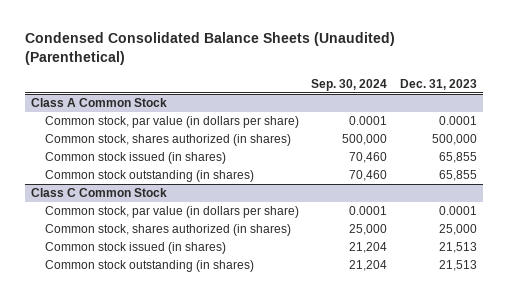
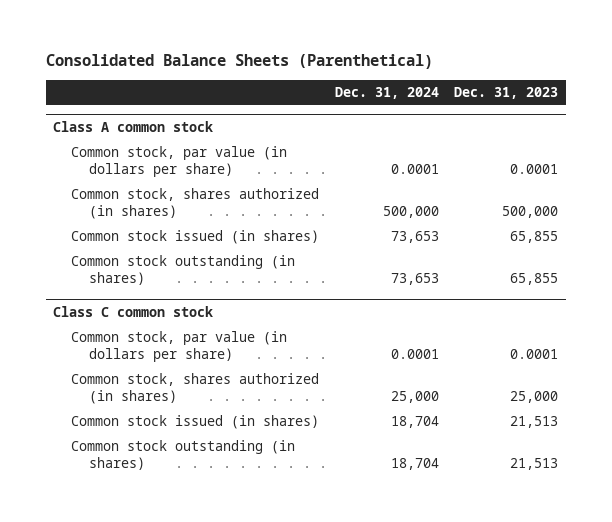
[24,32,395,66] Condensed Consolidated Balance Sheets (Unaudited) (Parenthetical) -> [45,54,433,70] Consolidated Balance Sheets (Parenthetical)
[311,78,388,91] Sep. 30, 2024 -> none
none -> [334,87,439,100] Dec. 31, 2024
[31,98,168,108] Class A Common Stock -> [53,120,214,132] Class A common stock
[31,188,168,198] Class C Common Stock -> [53,305,214,317] Class C common stock

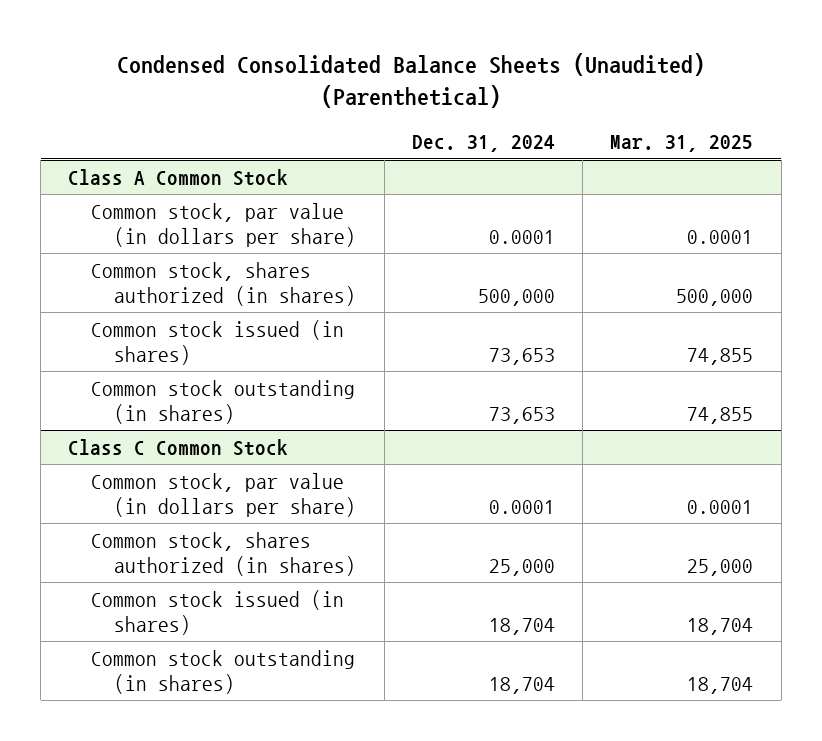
[45,54,433,70] Consolidated Balance Sheets (Parenthetical) -> [116,53,705,109] Condensed Consolidated Balance Sheets (Unaudited) (Parenthetical)
[454,87,559,100] Dec. 31, 2023 -> none
none -> [610,135,754,153] Mar. 31, 2025
[53,120,214,132] Class A common stock -> [68,168,289,186] Class A Common Stock
[53,305,214,317] Class C common stock -> [68,438,289,456] Class C Common Stock

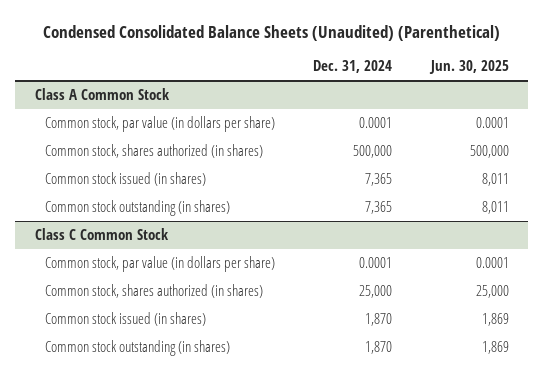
[610,135,754,153] Mar. 31, 2025 -> none
none -> [428,60,509,75] Jun. 30, 2025
[488,347,555,365] 73,653 -> [365,173,393,187] 7,365
[488,406,555,424] 73,653 -> [365,201,393,215] 7,365
[488,617,555,635] 18,704 -> [365,313,393,327] 1,870
[488,676,555,694] 18,704 -> [365,341,393,355] 1,870

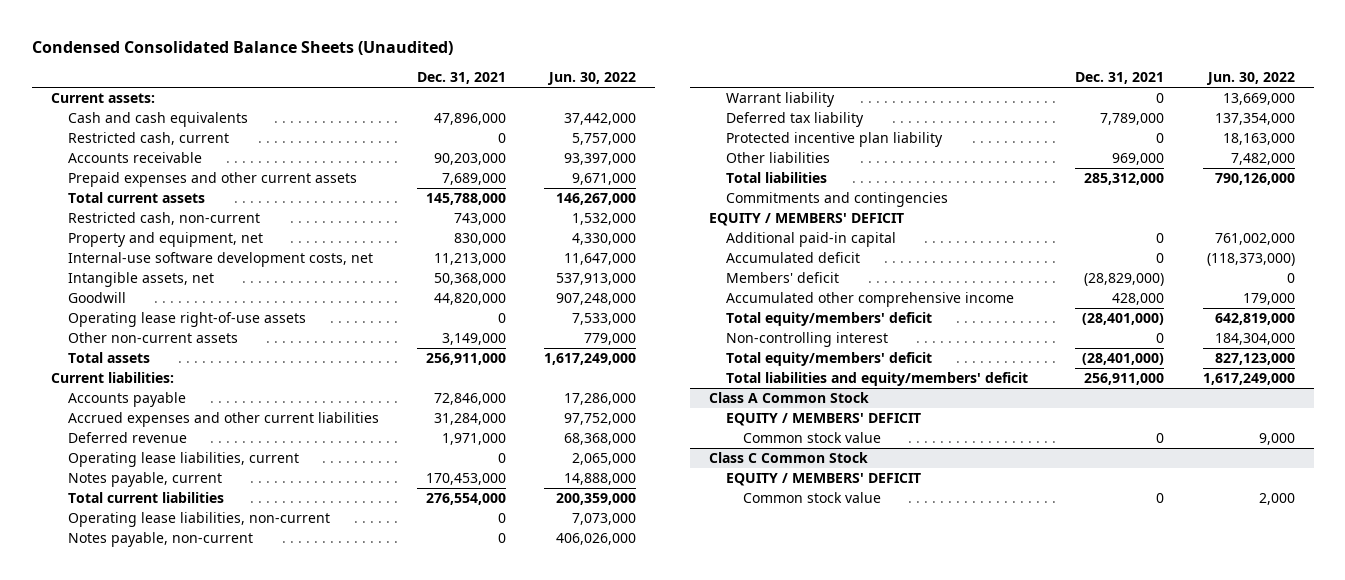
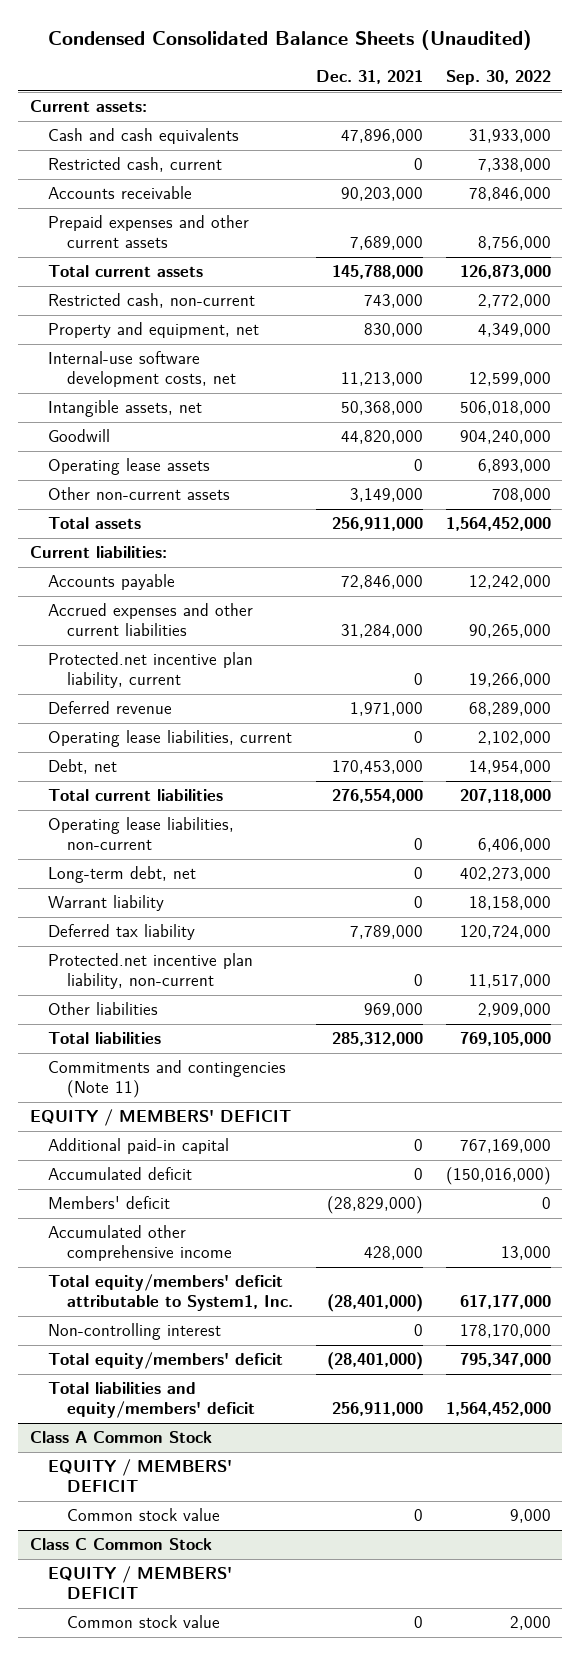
[547,71,637,85] Jun. 30, 2022 -> none
none -> [445,70,551,86] Sep. 30, 2022
[67,312,306,328] Operating lease right-of-use assets -> [48,458,211,476] Operating lease assets
none -> [48,652,254,689] Protected.net incentive plan liability, current
[67,472,222,488] Notes payable, current -> [48,759,118,775] Debt, net
[67,532,253,548] Notes payable, non-current -> none
none -> [48,866,197,884] Long-term debt, net
[726,132,944,148] Protected incentive plan liability -> [48,953,254,990] Protected.net incentive plan liability, non-current
[726,192,949,208] Commitments and contingencies -> [48,1060,287,1099] Commitments and contingencies (Note 11)
[726,312,933,327] Total equity/members' deficit -> [48,1274,293,1312] Total equity/members' deficit attributable to System1, Inc.

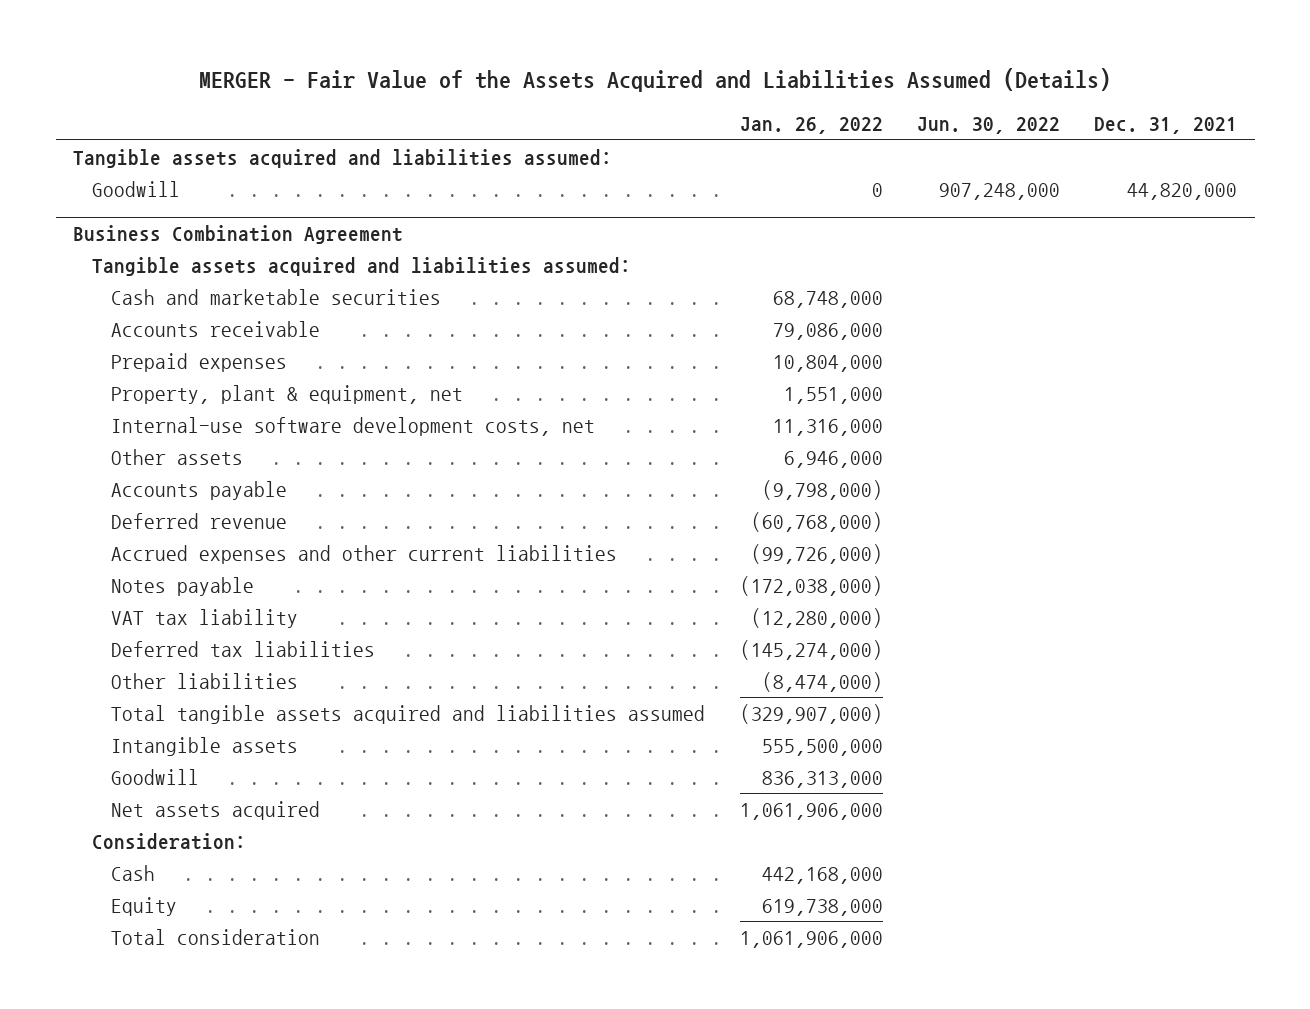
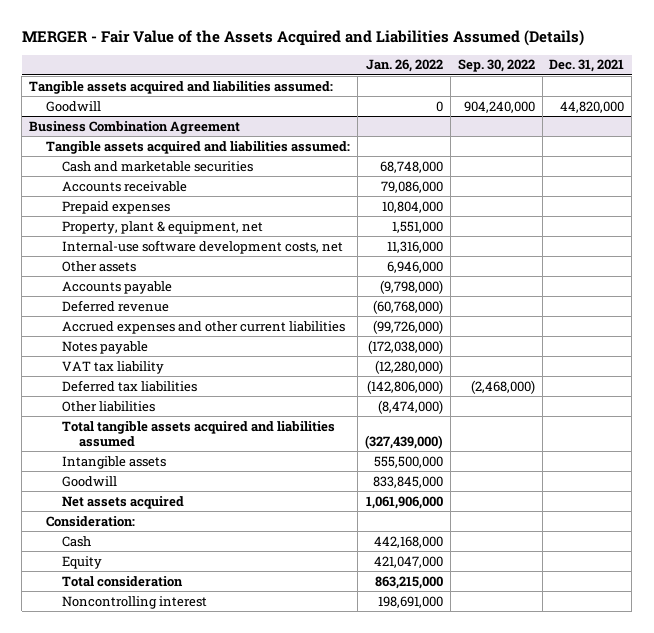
[917,117,1061,135] Jun. 30, 2022 -> none
none -> [457,59,535,73] Sep. 30, 2022
[739,639,883,660] (145,274,000) -> [366,379,443,394] (142,806,000)
[739,703,883,724] (329,907,000) -> [364,434,443,449] (327,439,000)
[761,770,883,788] 836,313,000 -> [372,475,443,488] 833,845,000
[761,898,883,916] 619,738,000 -> [373,555,443,568] 421,047,000
[739,930,883,948] 1,061,906,000 -> [374,575,443,589] 863,215,000
none -> [62,595,208,609] Noncontrolling interest

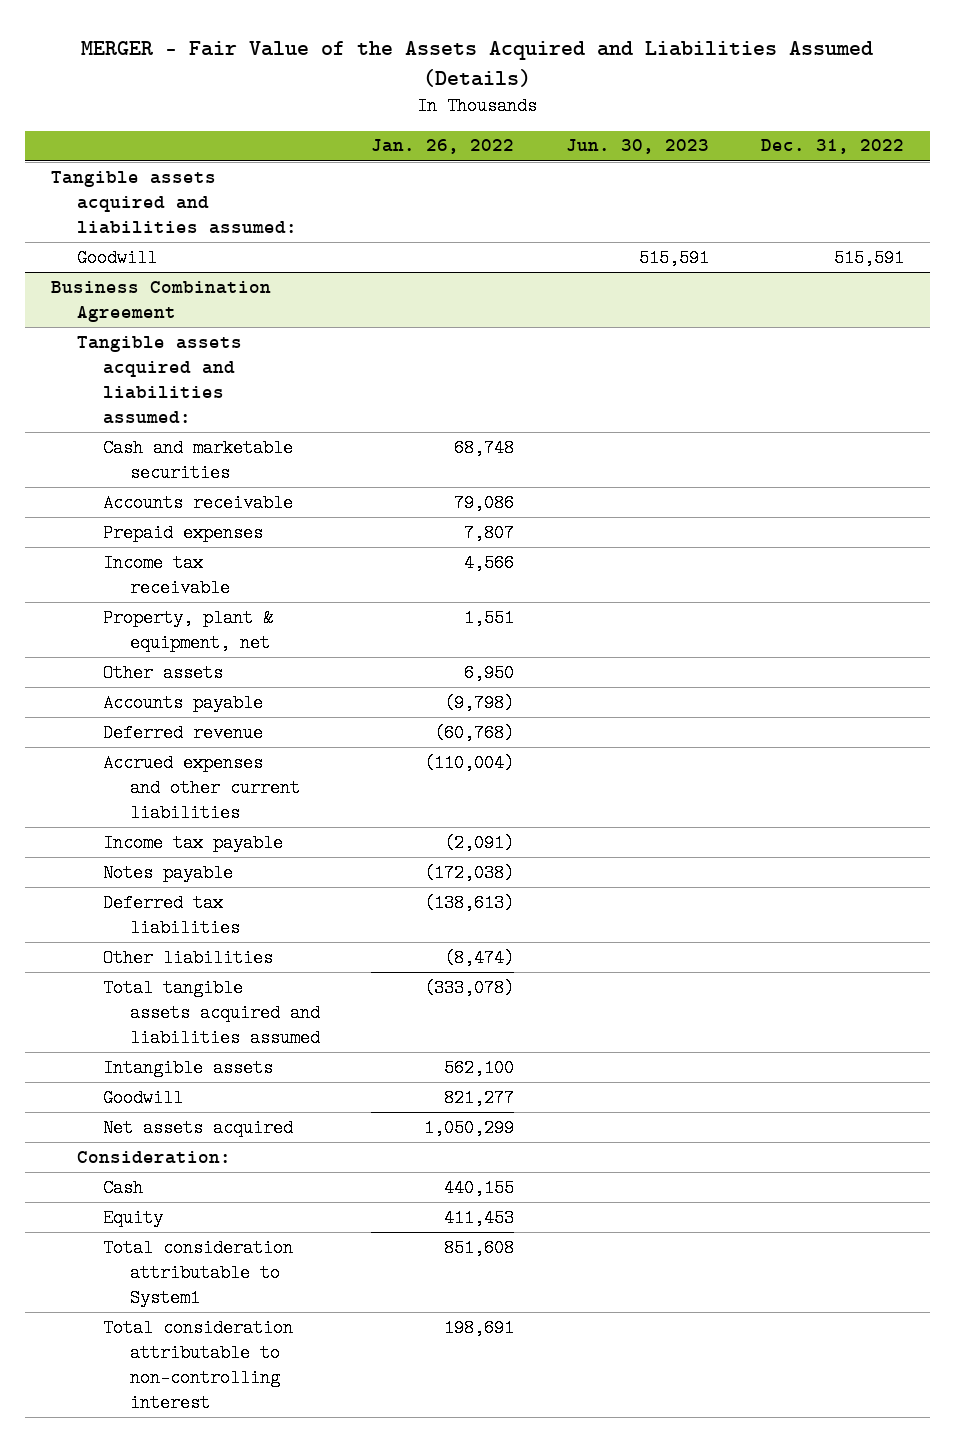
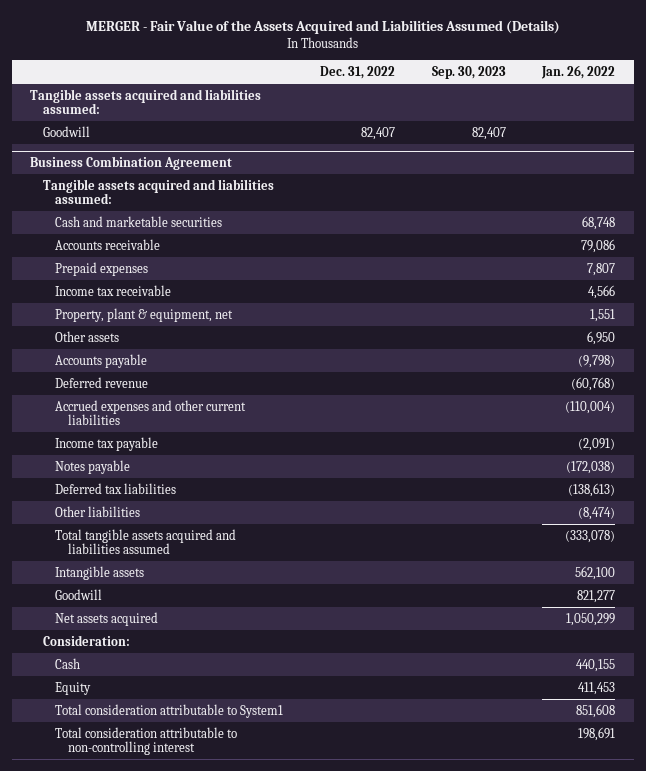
[566,139,710,155] Jun. 30, 2023 -> none
none -> [431,65,506,79] Sep. 30, 2023
[833,248,904,267] 515,591 -> [360,126,395,140] 82,407

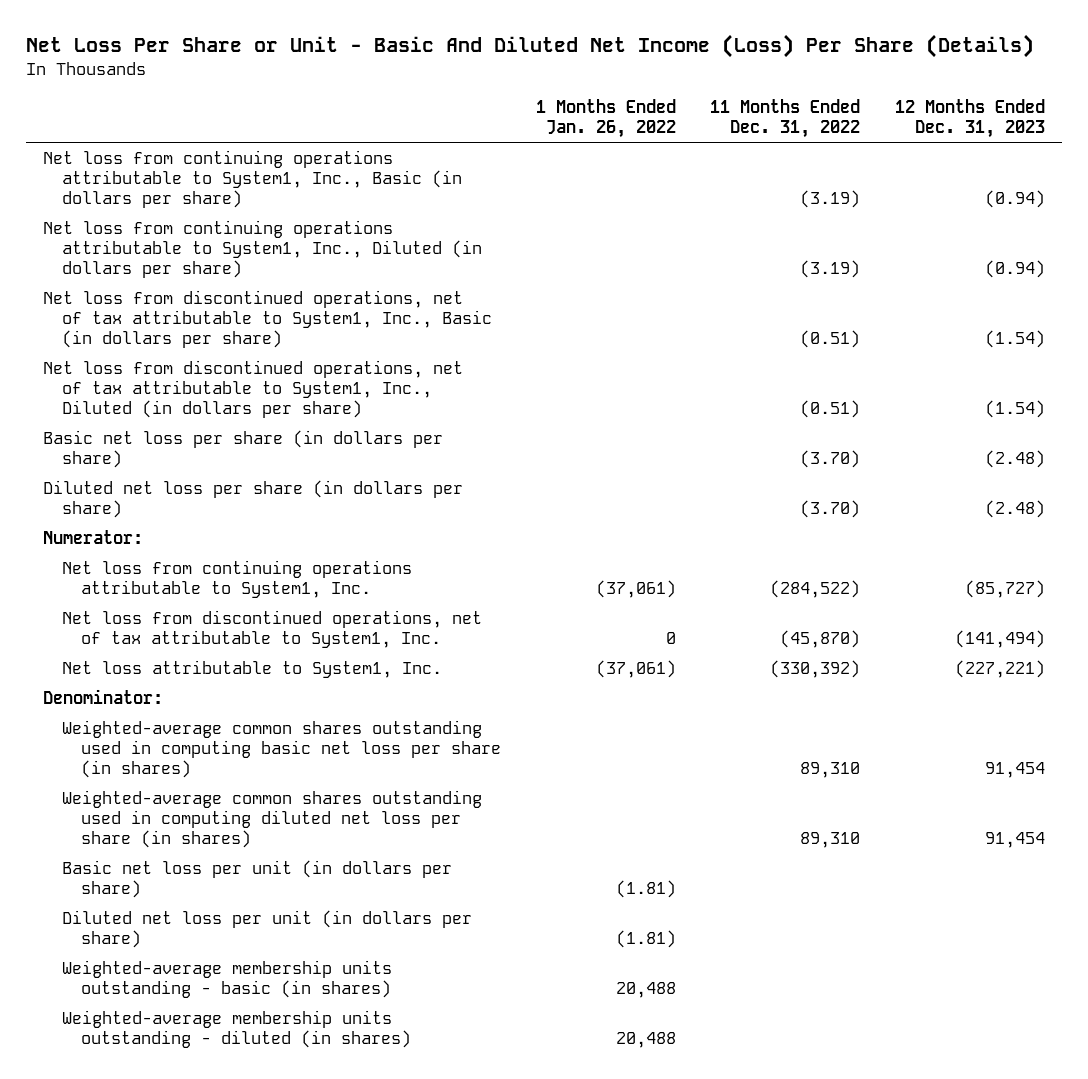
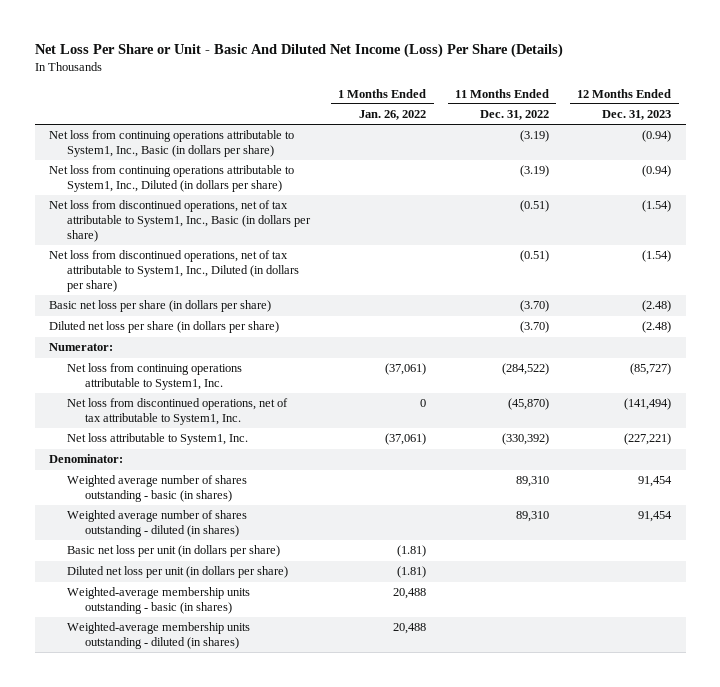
[61,719,501,779] Weighted-average common shares outstanding used in computing basic net loss per share (in shares) -> [66,475,247,502] Weighted average number of shares outstanding - basic (in shares)
[61,789,482,849] Weighted-average common shares outstanding used in computing diluted net loss per share (in shares) -> [66,510,247,537] Weighted average number of shares outstanding - diluted (in shares)

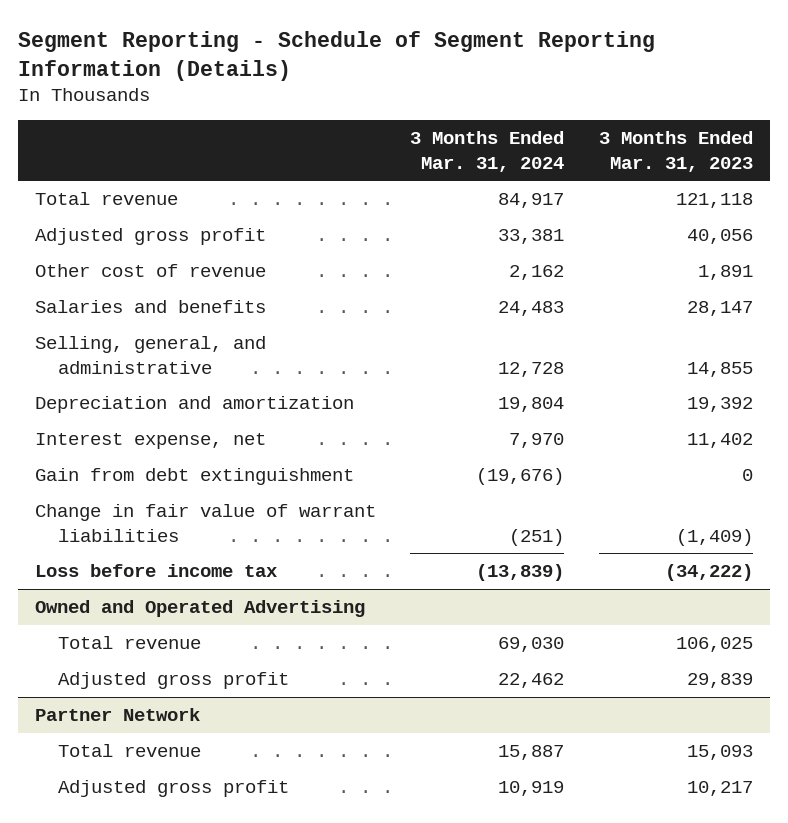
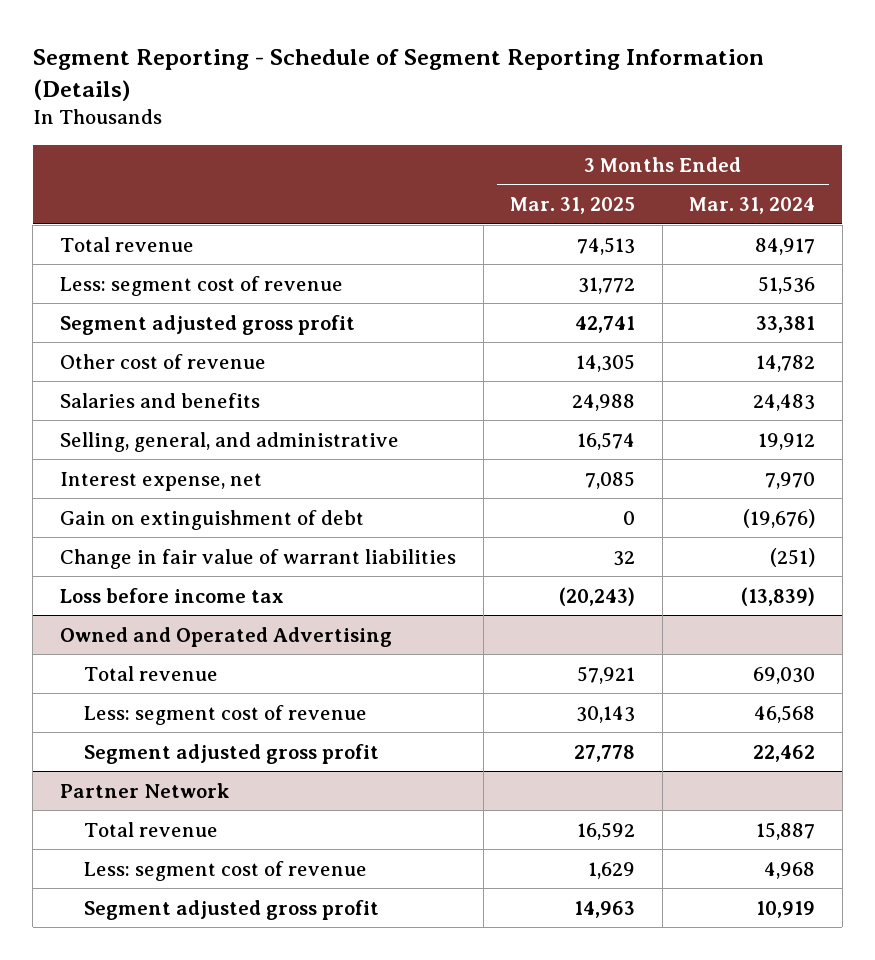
[598,131,753,172] 3 Months Ended Mar. 31, 2023 -> none
none -> [510,196,636,214] Mar. 31, 2025
none -> [59,275,343,296] Less: segment cost of revenue
[34,228,266,246] Adjusted gross profit -> [59,314,355,335] Segment adjusted gross profit
[509,265,565,281] 2,162 -> [756,354,816,372] 14,782
[34,396,354,414] Depreciation and amortization -> none
[498,361,565,377] 12,728 -> [758,432,816,450] 19,912
[34,468,354,486] Gain from debt extinguishment -> [59,509,364,530] Gain on extinguishment of debt
none -> [84,704,368,725] Less: segment cost of revenue
[57,672,289,690] Adjusted gross profit -> [84,743,380,764] Segment adjusted gross profit
none -> [84,860,368,881] Less: segment cost of revenue
[57,780,289,798] Adjusted gross profit -> [84,899,380,920] Segment adjusted gross profit

